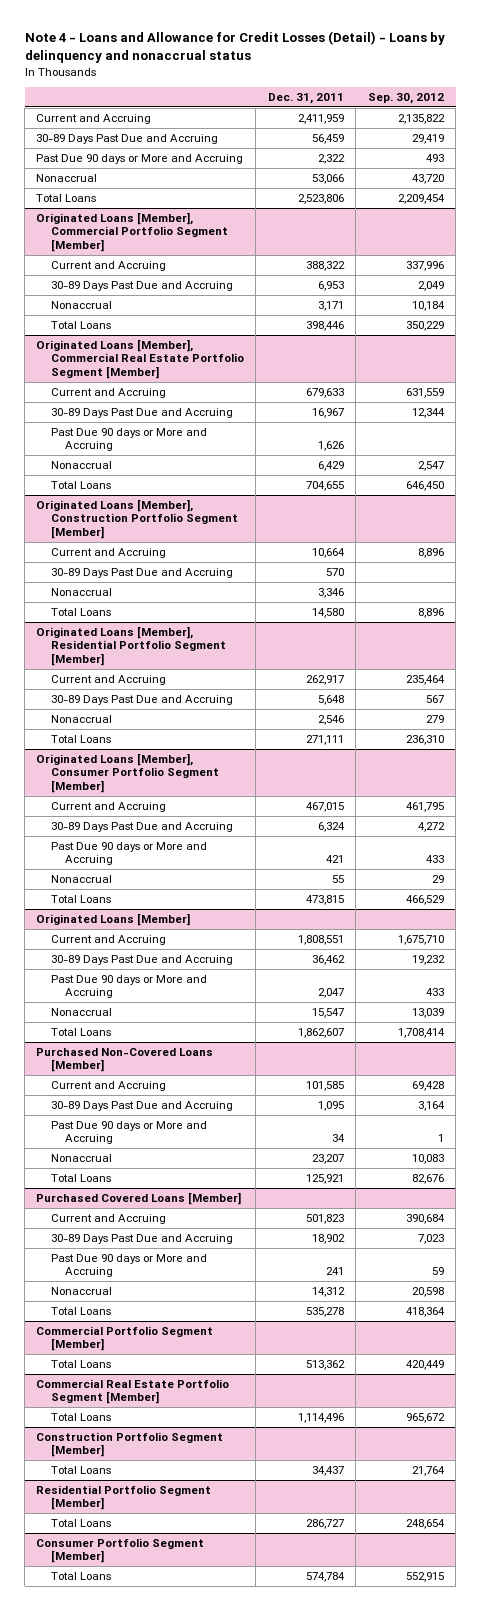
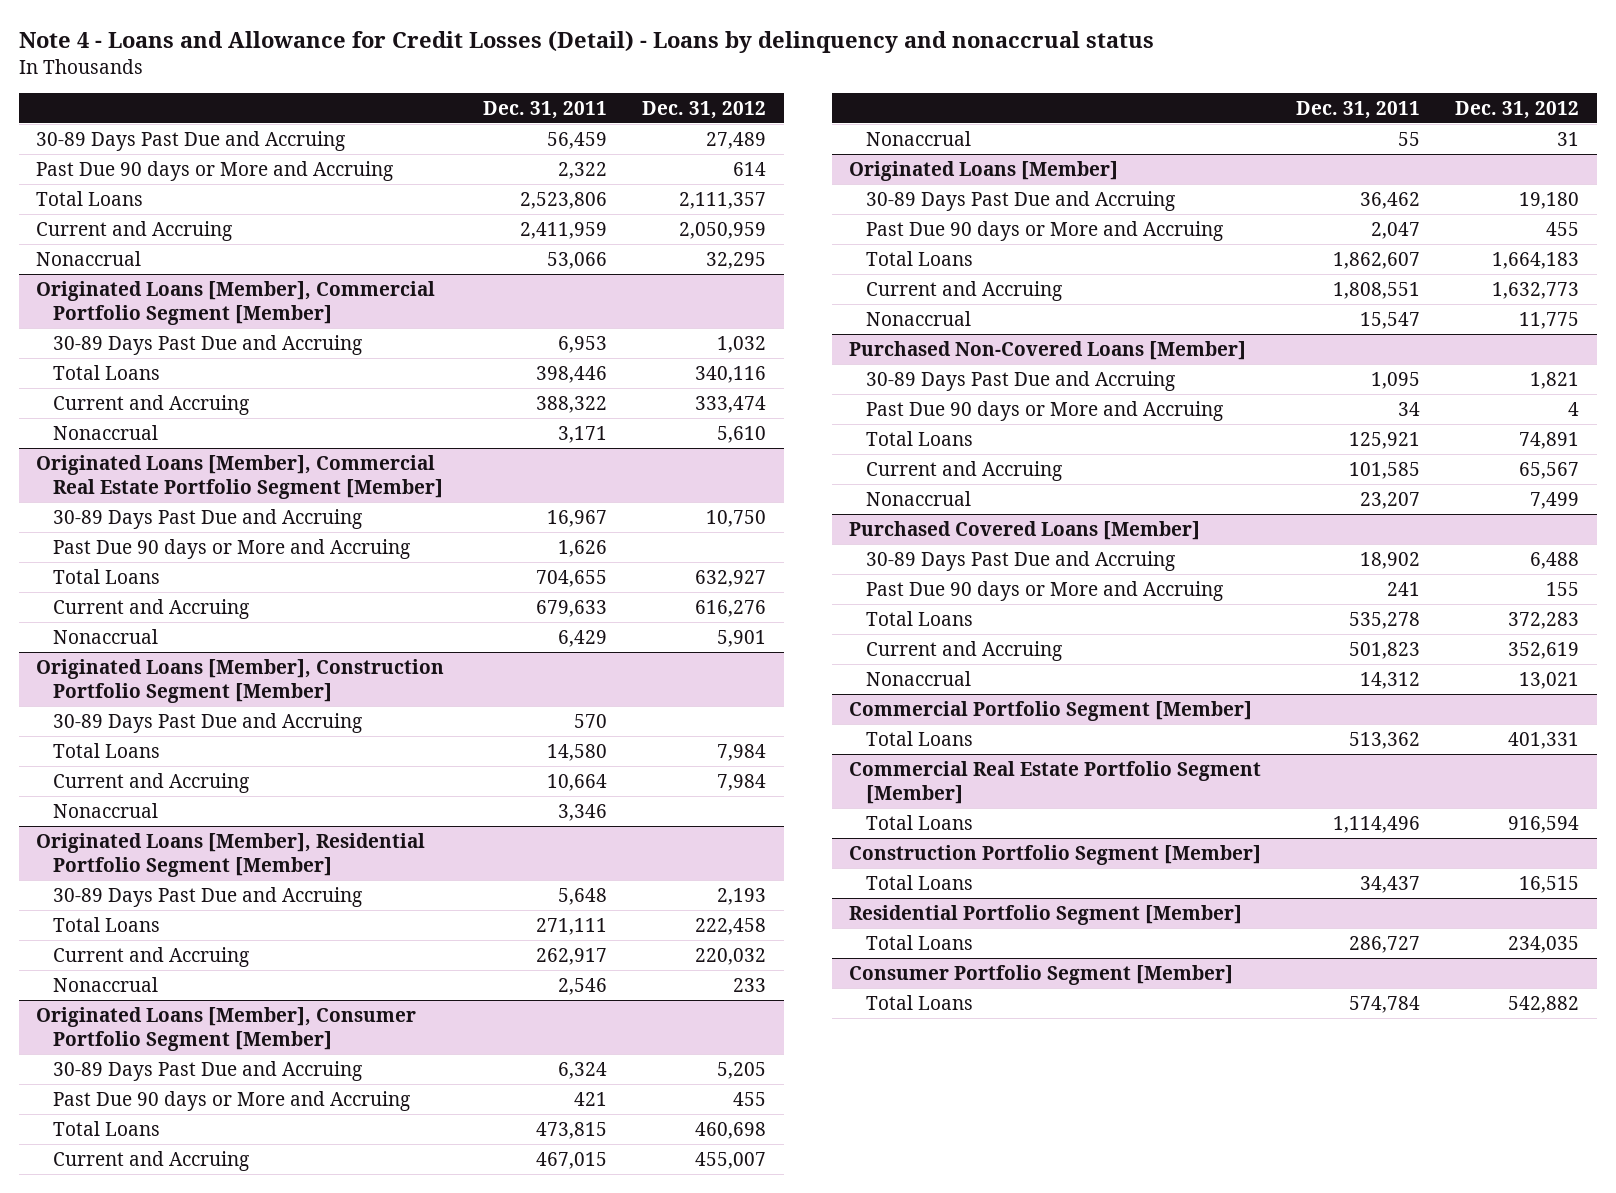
[367,93,444,105] Sep. 30, 2012 -> none
none -> [642,100,767,119] Dec. 31, 2012
[36,114,152,125] Current and Accruing -> [36,220,233,241] Current and Accruing
[36,174,98,183] Nonaccrual -> [36,250,142,266] Nonaccrual
[50,261,166,272] Current and Accruing -> [52,394,249,415] Current and Accruing
[50,301,112,310] Nonaccrual -> [52,424,158,440] Nonaccrual
[50,388,166,399] Current and Accruing -> [52,598,249,619] Current and Accruing
[50,461,112,470] Nonaccrual -> [52,628,158,644] Nonaccrual
[50,548,166,559] Current and Accruing -> [52,772,249,793] Current and Accruing
[50,588,112,597] Nonaccrual -> [52,802,158,818] Nonaccrual
[50,675,166,686] Current and Accruing -> [52,946,249,967] Current and Accruing
[50,715,112,724] Nonaccrual -> [52,976,158,992] Nonaccrual
[50,802,166,813] Current and Accruing -> [52,1150,249,1171] Current and Accruing
[50,875,112,884] Nonaccrual -> [865,130,971,146] Nonaccrual
[50,935,166,946] Current and Accruing -> [865,280,1062,301] Current and Accruing
[50,1008,112,1017] Nonaccrual -> [865,310,971,326] Nonaccrual
[50,1081,166,1092] Current and Accruing -> [865,460,1062,481] Current and Accruing
[50,1154,112,1163] Nonaccrual -> [865,490,971,506] Nonaccrual
[50,1214,166,1225] Current and Accruing -> [865,640,1062,661] Current and Accruing
[50,1287,112,1296] Nonaccrual -> [865,670,971,686] Nonaccrual

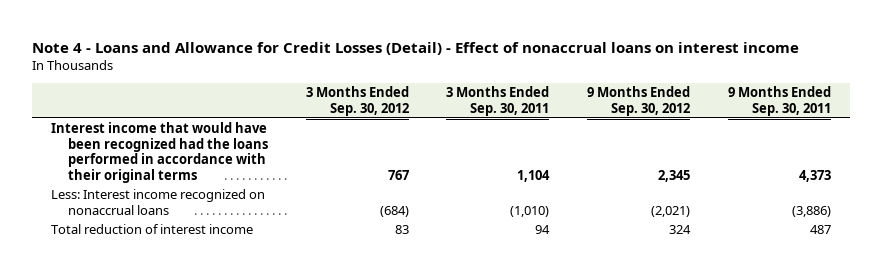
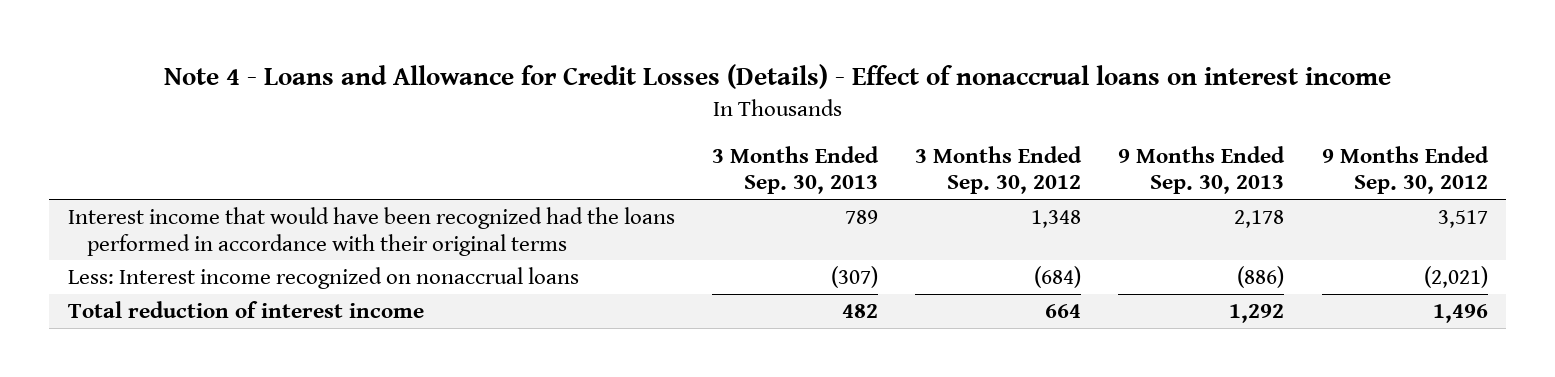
[32,41,800,55] Note 4 - Loans and Allowance for Credit Losses (Detail) - Effect of nonaccrual loans on interest income -> [163,63,1391,89] Note 4 - Loans and Allowance for Credit Losses (Details) - Effect of nonaccrual loans on interest income
[446,86,550,117] 3 Months Ended Sep. 30, 2011 -> none
[727,86,831,117] 9 Months Ended Sep. 30, 2011 -> none
none -> [711,145,879,195] 3 Months Ended Sep. 30, 2013
none -> [1118,145,1286,195] 9 Months Ended Sep. 30, 2013
[387,170,409,181] 767 -> [1031,210,1082,229] 1,348
[658,170,691,183] 2,345 -> [1437,210,1488,229] 3,517
[394,225,409,235] 83 -> [1045,304,1082,319] 664
[669,225,692,235] 324 -> [1432,304,1488,324] 1,496

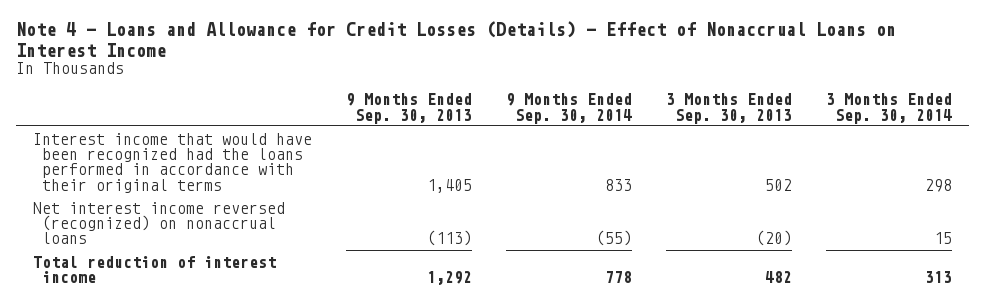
[163,63,1391,89] Note 4 - Loans and Allowance for Credit Losses (Details) - Effect of nonaccrual loans on interest income -> [15,21,896,57] Note 4 - Loans and Allowance for Credit Losses (Details) - Effect of Nonaccrual Loans on Interest Income
[915,145,1083,195] 3 Months Ended Sep. 30, 2012 -> none
[1321,145,1489,195] 9 Months Ended Sep. 30, 2012 -> none
none -> [506,93,633,124] 9 Months Ended Sep. 30, 2014
none -> [826,93,953,124] 3 Months Ended Sep. 30, 2014
[844,210,878,225] 789 -> [765,178,793,191] 502
[1234,210,1285,229] 2,178 -> [426,178,472,193] 1,405
[67,267,579,290] Less: Interest income recognized on nonaccrual loans -> [32,201,285,245] Net interest income reversed (recognized) on nonaccrual loans
[830,266,878,289] (307) -> [756,230,793,247] (20)
[1237,266,1285,289] (886) -> [426,230,472,247] (113)

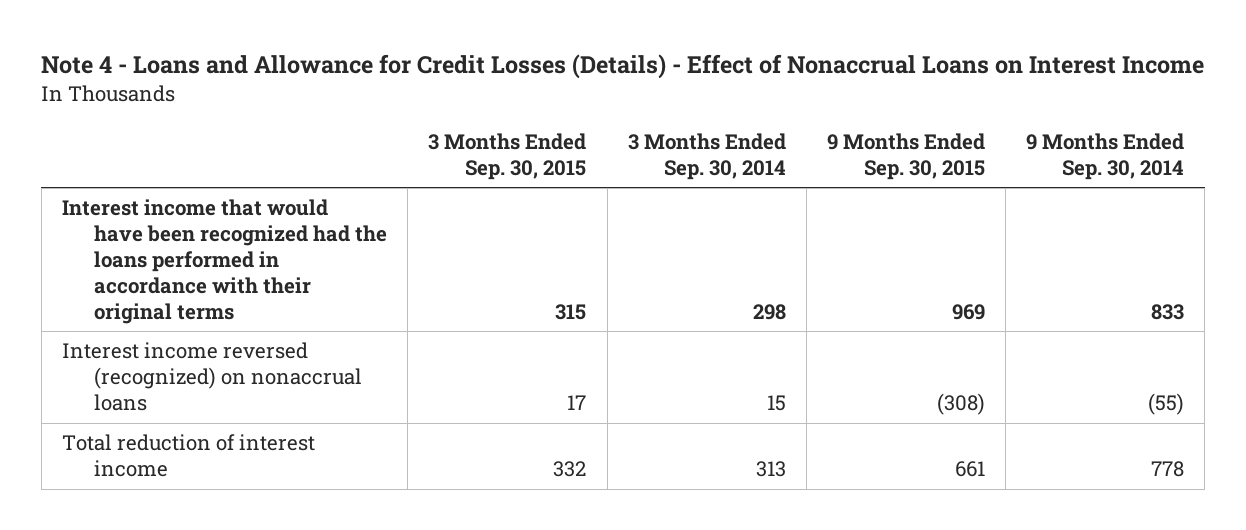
[345,93,472,124] 9 Months Ended Sep. 30, 2013 -> none
[666,93,793,124] 3 Months Ended Sep. 30, 2013 -> none
none -> [428,132,587,180] 3 Months Ended Sep. 30, 2015
none -> [826,132,985,180] 9 Months Ended Sep. 30, 2015
[32,201,285,245] Net interest income reversed (recognized) on nonaccrual loans -> [61,342,363,412] Interest income reversed (recognized) on nonaccrual loans

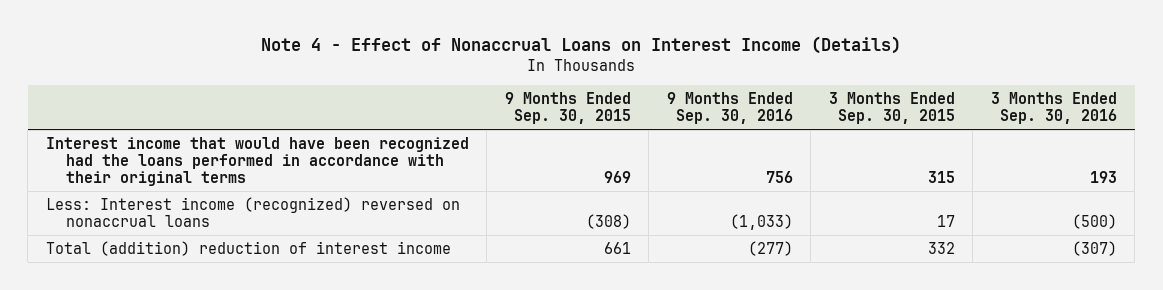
[41,54,1205,80] Note 4 - Loans and Allowance for Credit Losses (Details) - Effect of Nonaccrual Loans on Interest Income -> [261,35,902,54] Note 4 - Effect of Nonaccrual Loans on Interest Income (Details)
[627,132,786,180] 3 Months Ended Sep. 30, 2014 -> none
[1026,132,1185,180] 9 Months Ended Sep. 30, 2014 -> none
none -> [666,92,793,125] 9 Months Ended Sep. 30, 2016
none -> [990,92,1117,125] 3 Months Ended Sep. 30, 2016
[61,342,363,412] Interest income reversed (recognized) on nonaccrual loans -> [45,196,460,228] Less: Interest income (recognized) reversed on nonaccrual loans
[61,434,315,478] Total reduction of interest income -> [45,240,451,256] Total (addition) reduction of interest income

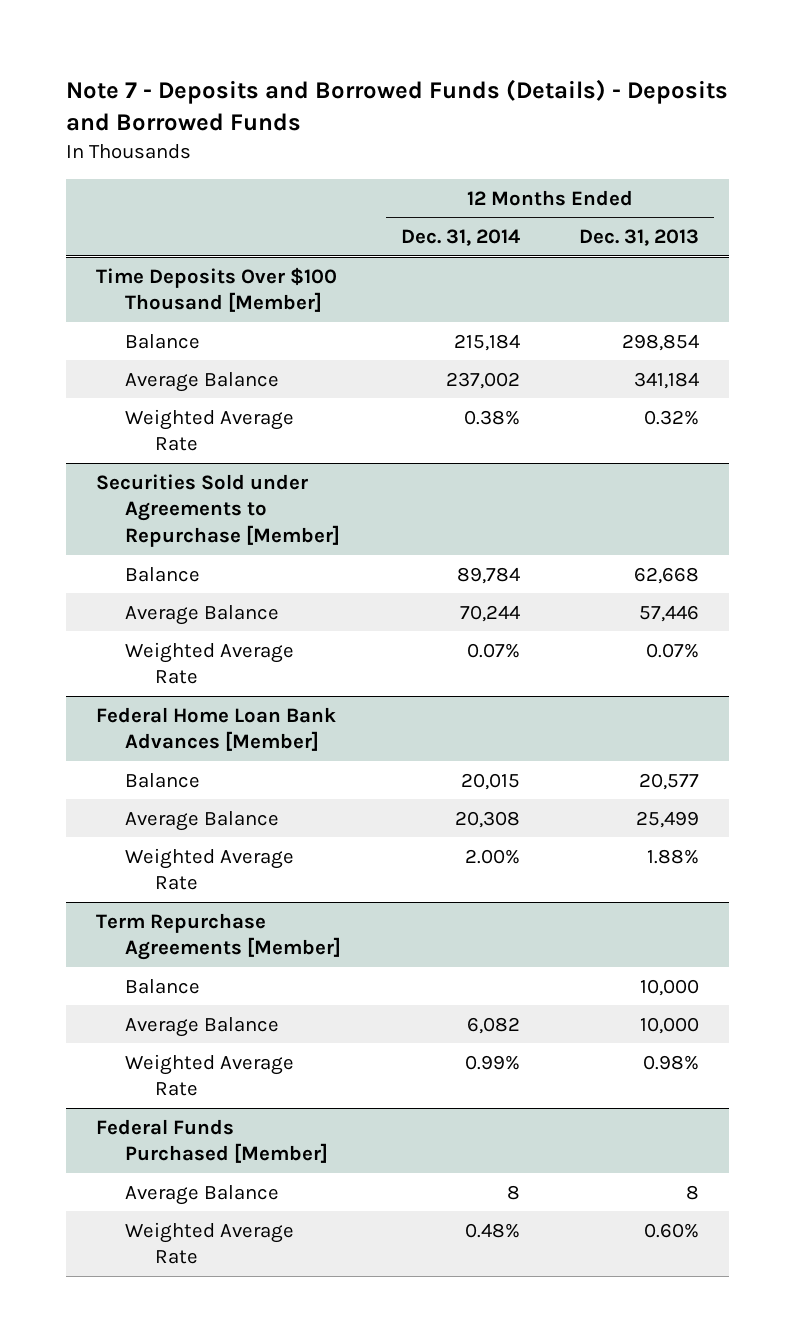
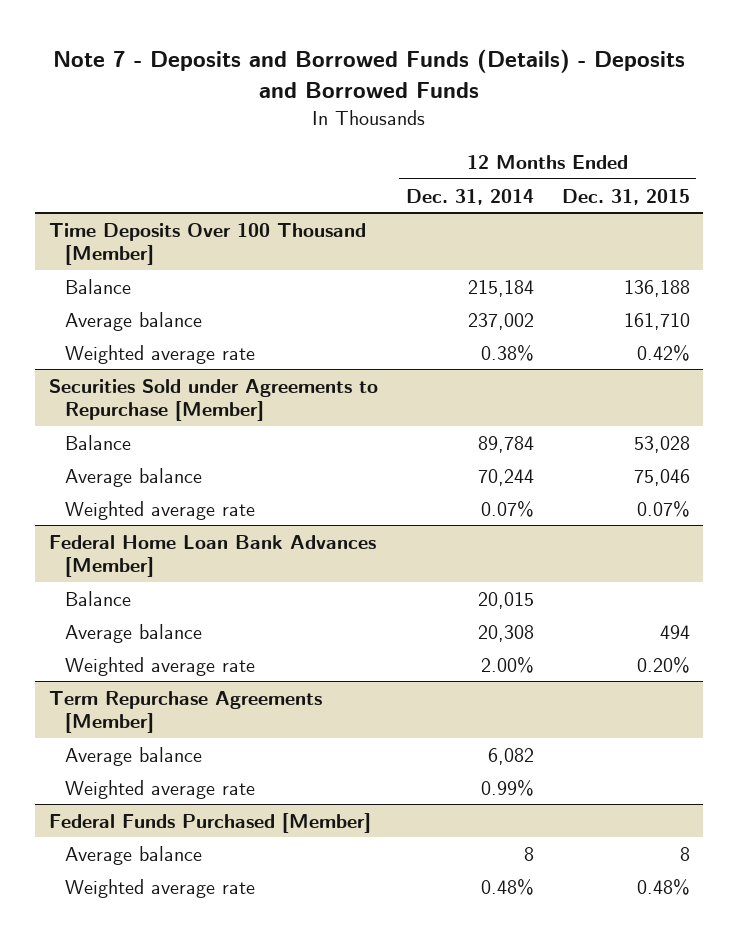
[578,228,699,246] Dec. 31, 2013 -> none
none -> [561,188,690,205] Dec. 31, 2015
[95,266,337,313] Time Deposits Over $100 Thousand [Member] -> [49,222,367,266] Time Deposits Over 100 Thousand [Member]
[125,371,280,392] Average Balance -> [64,311,202,331] Average balance
[125,408,295,452] Weighted Average Rate -> [64,344,255,364] Weighted average rate
[125,604,280,625] Average Balance -> [64,467,202,487] Average balance
[125,641,295,685] Weighted Average Rate -> [64,500,255,520] Weighted average rate
[125,810,280,831] Average Balance -> [64,623,202,643] Average balance
[125,847,295,891] Weighted Average Rate -> [64,656,255,676] Weighted average rate
[125,978,201,994] Balance -> none
[125,1016,280,1037] Average Balance -> [64,746,202,766] Average balance
[125,1053,295,1097] Weighted Average Rate -> [64,779,255,799] Weighted average rate
[125,1184,280,1205] Average Balance -> [64,845,202,865] Average balance
[125,1221,295,1265] Weighted Average Rate -> [64,878,255,898] Weighted average rate

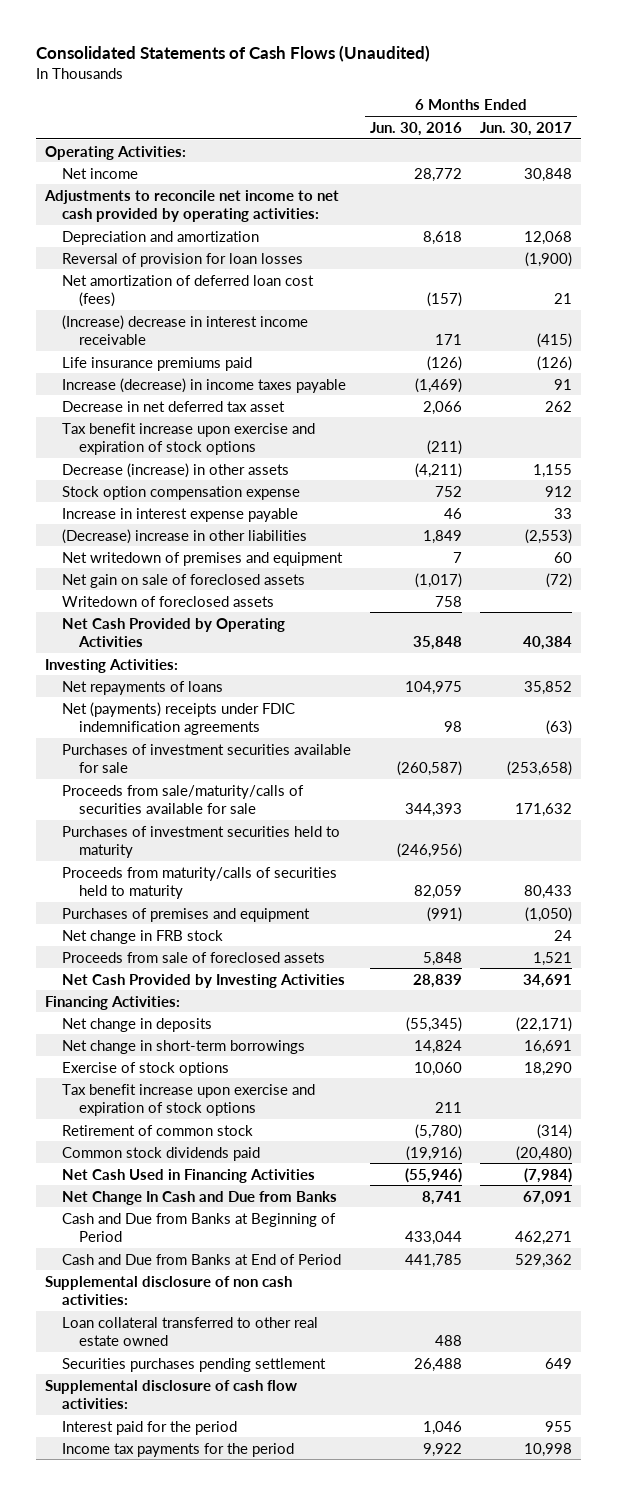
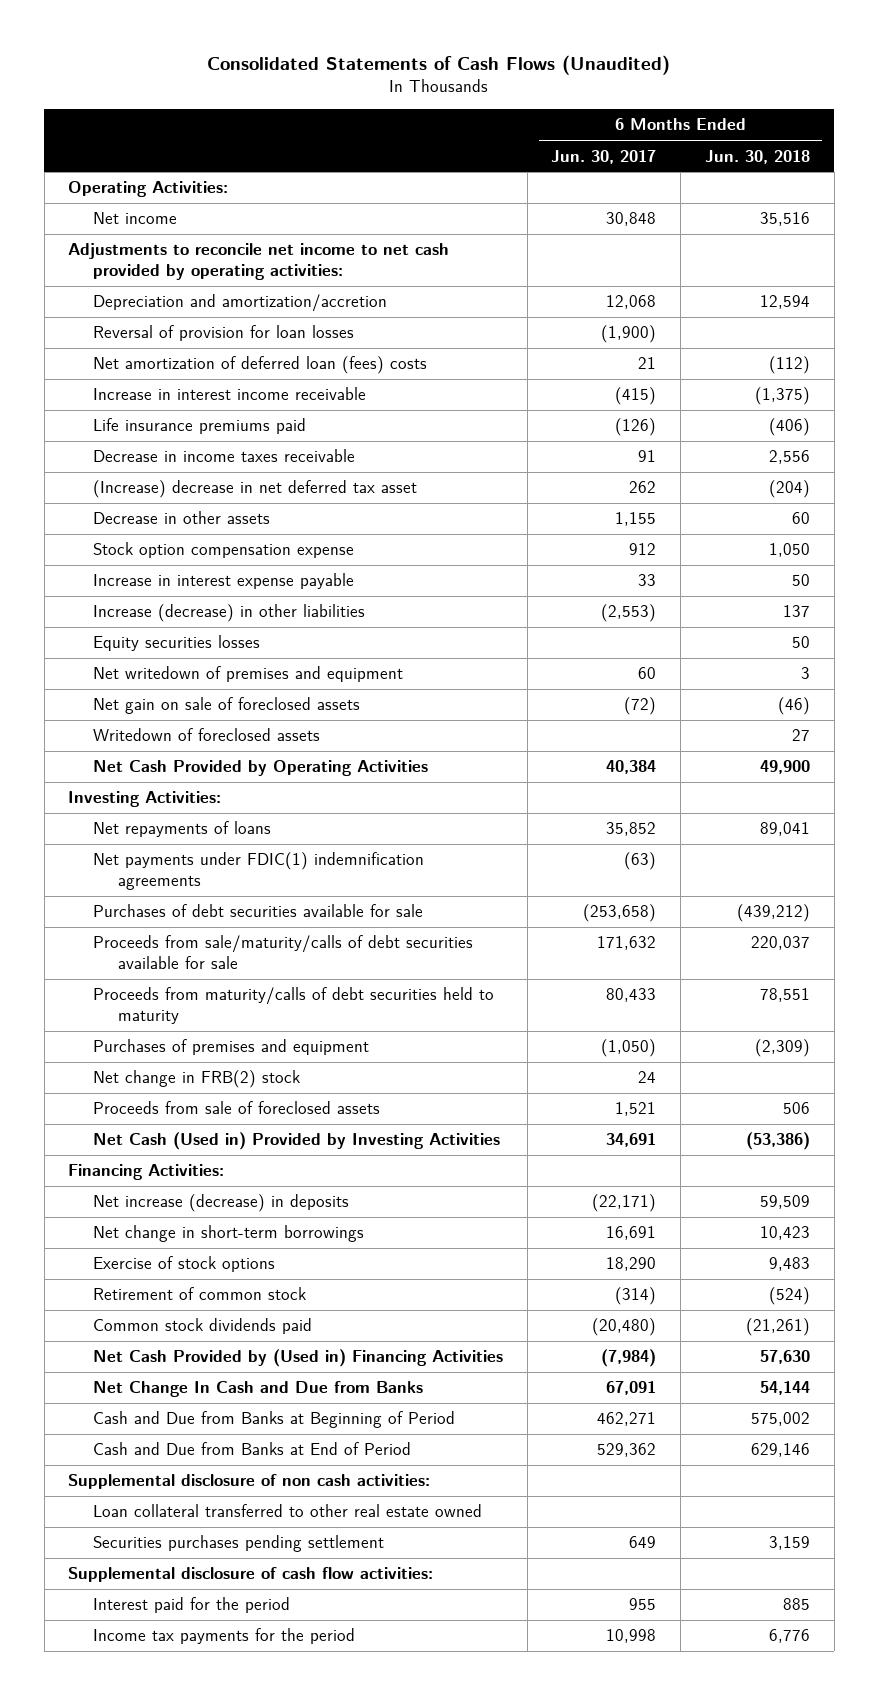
[369,121,462,136] Jun. 30, 2016 -> none
none -> [704,149,810,164] Jun. 30, 2018
[62,230,260,245] Depreciation and amortization -> [93,294,388,313] Depreciation and amortization/accretion
[62,274,315,307] Net amortization of deferred loan cost (fees) -> [93,356,428,375] Net amortization of deferred loan (fees) costs
[62,314,309,345] (Increase) decrease in interest income receivable -> [93,387,367,401] Increase in interest income receivable
[62,422,316,455] Tax benefit increase upon exercise and expiration of stock options -> none
[62,377,347,393] Increase (decrease) in income taxes payable -> [93,449,356,463] Decrease in income taxes receivable
[62,400,286,412] Decrease in net deferred tax asset -> [93,480,418,499] (Increase) decrease in net deferred tax asset
[62,462,290,478] Decrease (increase) in other assets -> [93,511,271,525] Decrease in other assets
[62,528,308,544] (Decrease) increase in other liabilities -> [93,604,366,623] Increase (decrease) in other liabilities
none -> [93,635,261,652] Equity securities losses
[62,825,341,858] Purchases of investment securities held to maturity -> none
[62,701,296,735] Net (payments) receipts under FDIC indemnification agreements -> [93,852,425,890] Net payments under FDIC(1) indemnification agreements
[62,743,352,773] Purchases of investment securities available for sale -> [93,904,424,918] Purchases of debt securities available for sale
[62,784,305,814] Proceeds from sale/maturity/calls of securities available for sale -> [93,935,474,969] Proceeds from sale/maturity/calls of debt securities available for sale
[62,866,338,899] Proceeds from maturity/calls of securities held to maturity -> [93,987,495,1024] Proceeds from maturity/calls of debt securities held to maturity
[62,929,224,944] Net change in FRB stock -> [93,1070,301,1089] Net change in FRB(2) stock
[62,973,346,988] Net Cash Provided by Investing Activities -> [93,1132,501,1151] Net Cash (Used in) Provided by Investing Activities
[62,1017,213,1032] Net change in deposits -> [93,1194,350,1213] Net increase (decrease) in deposits
[62,1083,316,1116] Tax benefit increase upon exercise and expiration of stock options -> none
[62,1168,316,1183] Net Cash Used in Financing Activities -> [93,1349,504,1368] Net Cash Provided by (Used in) Financing Activities

